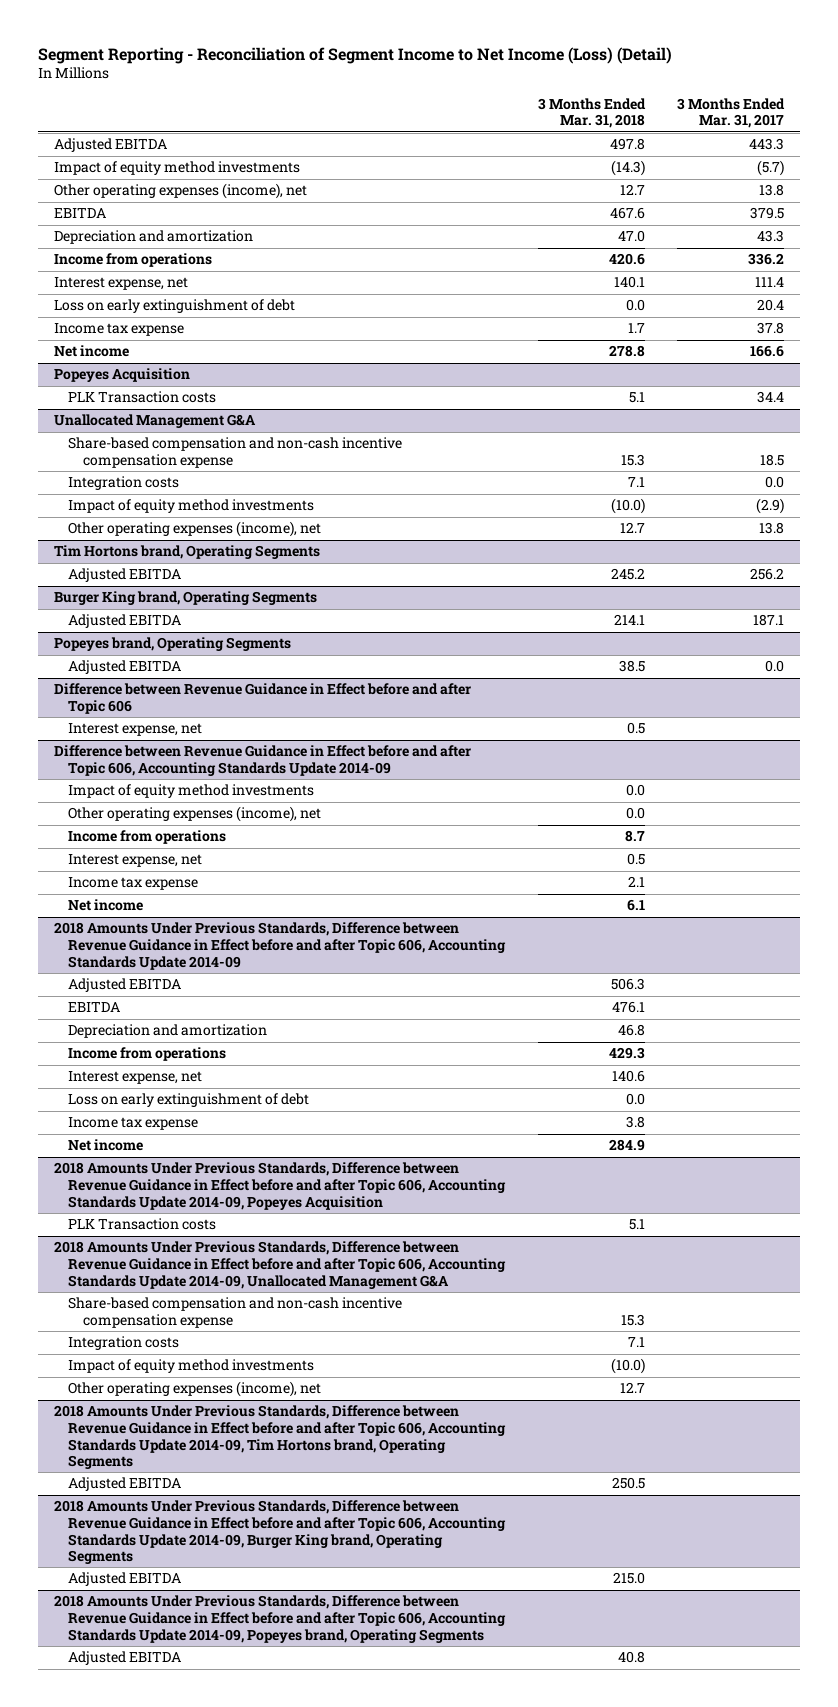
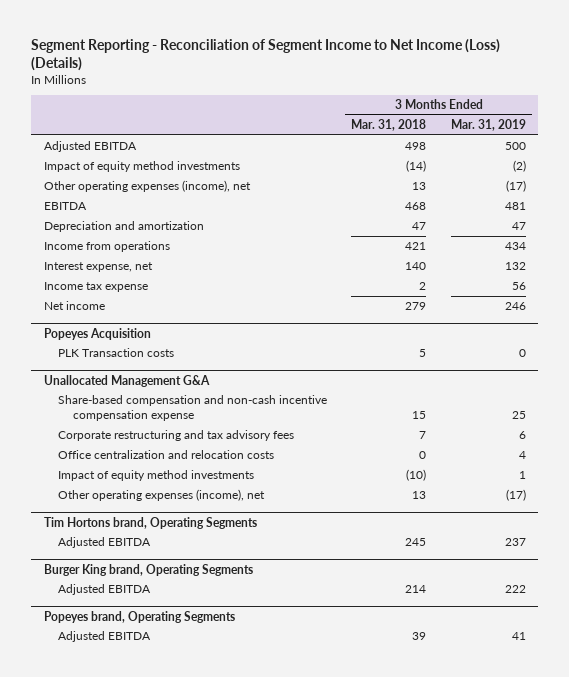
[37,46,672,64] Segment Reporting - Reconciliation of Segment Income to Net Income (Loss) (Detail) -> [31,38,501,71] Segment Reporting - Reconciliation of Segment Income to Net Income (Loss) (Details)
[676,97,785,129] 3 Months Ended Mar. 31, 2017 -> none
none -> [450,119,526,132] Mar. 31, 2019
[54,299,296,314] Loss on early extinguishment of debt -> none
[609,138,645,151] 497.8 -> [405,142,427,151] 498
[610,160,645,177] (14.3) -> [406,160,427,173] (14)
[619,184,645,196] 12.7 -> [412,182,427,191] 13
[609,207,645,220] 467.6 -> [405,202,427,211] 468
[617,230,645,243] 47.0 -> [412,222,427,231] 47
[608,253,645,266] 420.6 -> [405,242,427,251] 421
[613,276,645,289] 140.1 -> [405,262,427,271] 140
[627,323,645,334] 1.7 -> [419,282,427,291] 2
[608,345,645,358] 278.8 -> [405,302,427,311] 279
[628,392,645,404] 5.1 -> [419,349,427,358] 5
[68,476,180,491] Integration costs -> none
[620,453,645,466] 15.3 -> [412,411,427,420] 15
none -> [58,430,295,442] Corporate restructuring and tax advisory fees
none -> [58,450,275,460] Office centralization and relocation costs
[610,498,645,515] (10.0) -> [406,469,427,482] (10)
[619,522,645,534] 12.7 -> [412,491,427,500] 13
[610,568,645,581] 245.2 -> [405,538,427,547] 245
[613,614,645,626] 214.1 -> [405,585,427,594] 214
[54,683,472,714] Difference between Revenue Guidance in Effect before and after Topic 606 -> none
[68,723,203,737] Interest expense, net -> none
[54,745,472,776] Difference between Revenue Guidance in Effect before and after Topic 606, Accounting Standards Update 2014-09 -> none
[68,784,315,799] Impact of equity method investments -> none
[68,806,322,823] Other operating expenses (income), net -> none
[68,830,227,845] Income from operations -> none
[68,854,203,868] Interest expense, net -> none
[68,877,199,891] Income tax expense -> none
[68,899,144,912] Net income -> none
[54,922,507,970] 2018 Amounts Under Previous Standards, Difference between Revenue Guidance in Effect before and after Topic 606, Accounting Standards Update 2014-09 -> none
[68,978,182,993] Adjusted EBITDA -> none
[68,1002,121,1013] EBITDA -> none
[68,1024,268,1039] Depreciation and amortization -> none
[68,1047,227,1062] Income from operations -> none
[68,1071,203,1085] Interest expense, net -> none
[68,1093,310,1108] Loss on early extinguishment of debt -> none
[68,1117,199,1131] Income tax expense -> none
[68,1139,144,1152] Net income -> none
[54,1162,507,1210] 2018 Amounts Under Previous Standards, Difference between Revenue Guidance in Effect before and after Topic 606, Accounting Standards Update 2014-09, Popeyes Acquisition -> none
[68,1218,217,1231] PLK Transaction costs -> none
[54,1241,507,1289] 2018 Amounts Under Previous Standards, Difference between Revenue Guidance in Effect before and after Topic 606, Accounting Standards Update 2014-09, Unallocated Management G&A -> none
[68,1297,403,1328] Share-based compensation and non-cash incentive compensation expense -> none
[68,1336,180,1351] Integration costs -> none
[68,1359,315,1374] Impact of equity method investments -> none
[68,1381,322,1398] Other operating expenses (income), net -> none
[54,1405,507,1470] 2018 Amounts Under Previous Standards, Difference between Revenue Guidance in Effect before and after Topic 606, Accounting Standards Update 2014-09, Tim Hortons brand, Operating Segments -> none
[68,1477,182,1492] Adjusted EBITDA -> none
[54,1500,507,1565] 2018 Amounts Under Previous Standards, Difference between Revenue Guidance in Effect before and after Topic 606, Accounting Standards Update 2014-09, Burger King brand, Operating Segments -> none
[68,1572,182,1587] Adjusted EBITDA -> none
[54,1595,507,1643] 2018 Amounts Under Previous Standards, Difference between Revenue Guidance in Effect before and after Topic 606, Accounting Standards Update 2014-09, Popeyes brand, Operating Segments -> none
[68,1651,182,1666] Adjusted EBITDA -> none
[618,660,645,673] 38.5 -> [412,632,427,641] 39

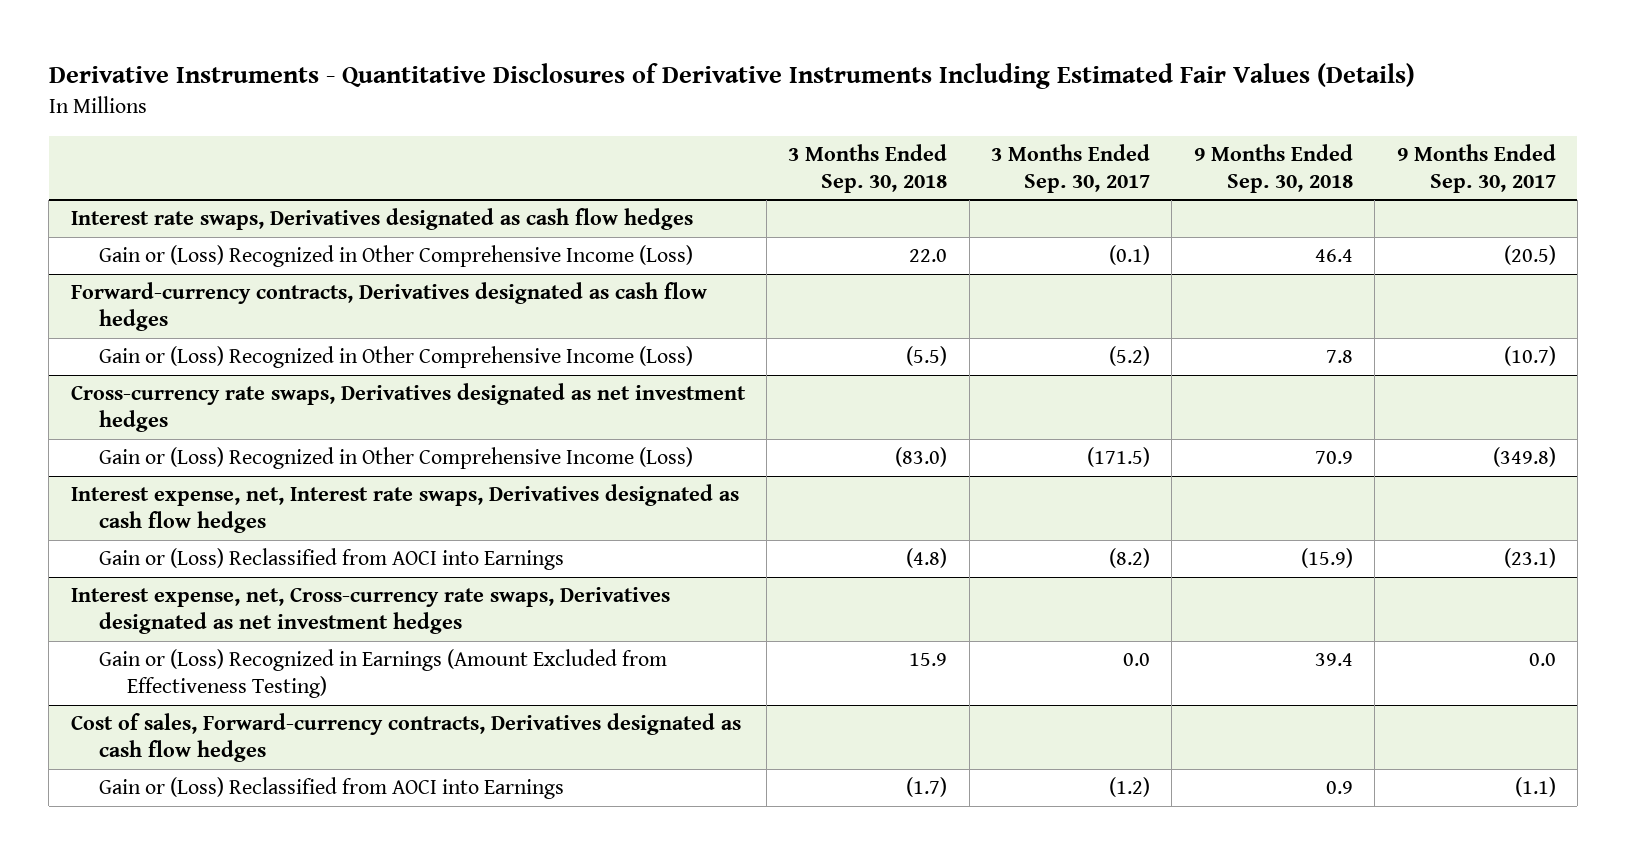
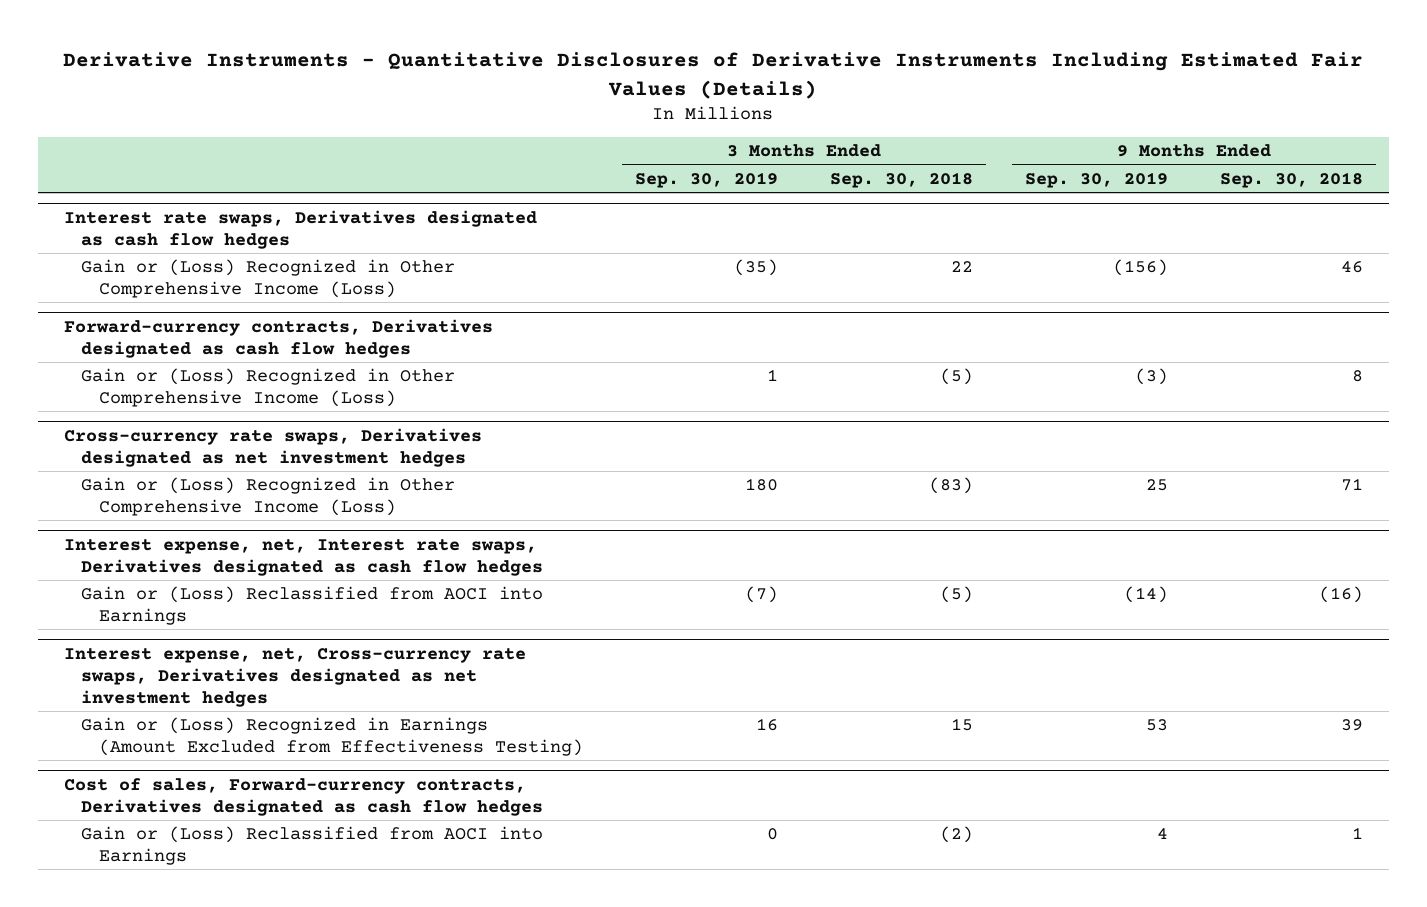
[991,143,1151,193] 3 Months Ended Sep. 30, 2017 -> none
[1396,143,1556,193] 9 Months Ended Sep. 30, 2017 -> none
none -> [634,171,778,188] Sep. 30, 2019
none -> [1024,171,1168,188] Sep. 30, 2019
[909,249,948,263] 22.0 -> [950,261,973,273] 22
[1314,249,1353,263] 46.4 -> [1340,261,1363,274] 46
[906,346,948,367] (5.5) -> [939,368,973,386] (5)
[1325,350,1353,364] 7.8 -> [1351,370,1363,383] 8
[895,447,948,468] (83.0) -> [928,477,973,495] (83)
[1314,451,1353,465] 70.9 -> [1340,478,1363,492] 71
[906,548,948,569] (4.8) -> [939,586,973,604] (5)
[1300,548,1353,569] (15.9) -> [1318,586,1363,604] (16)
[909,653,948,667] 15.9 -> [950,718,973,732] 15
[1314,653,1353,667] 39.4 -> [1340,719,1363,732] 39
[906,777,948,798] (1.7) -> [939,826,973,844] (2)
[1325,781,1353,795] 0.9 -> [1351,827,1363,840] 1

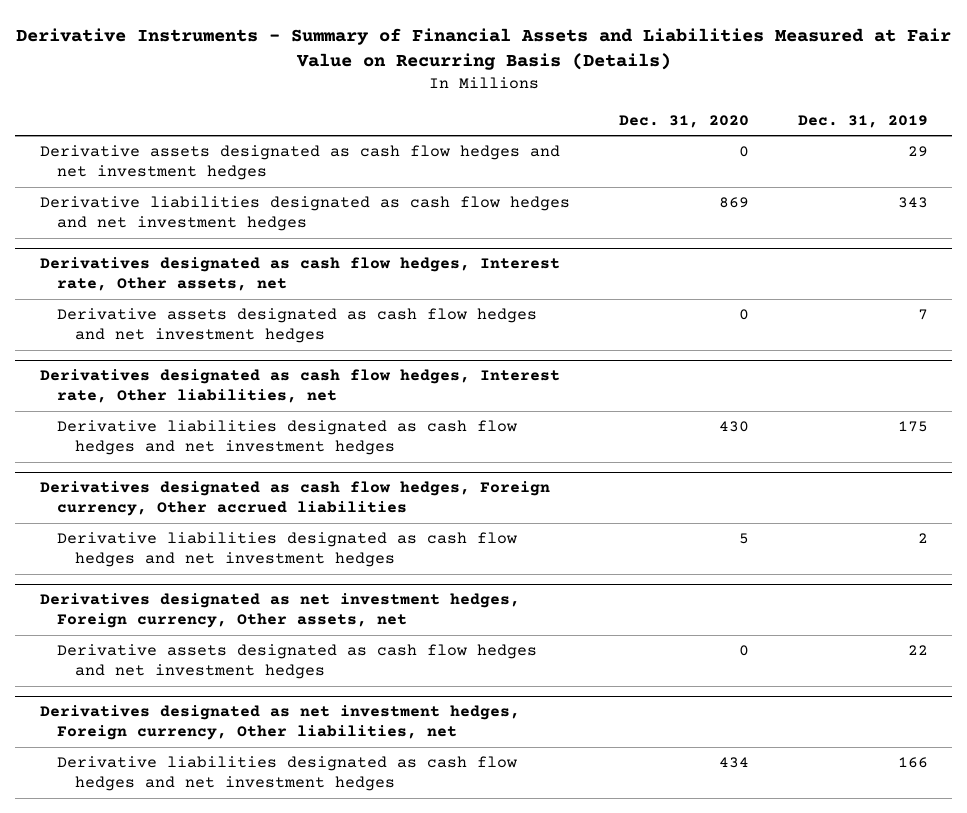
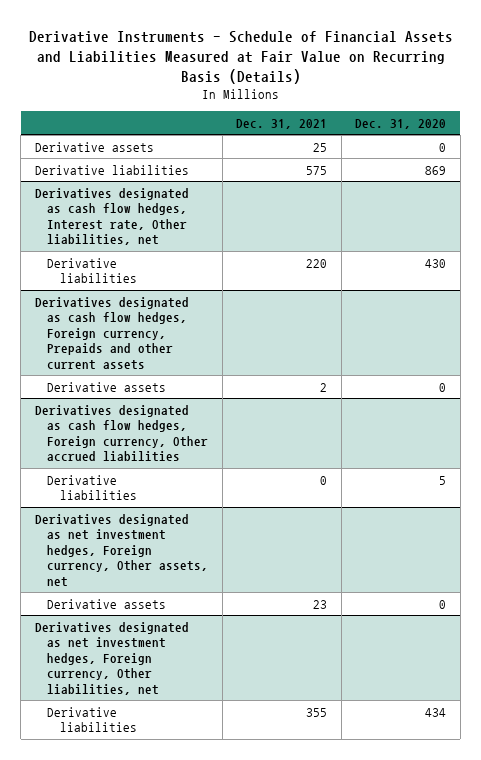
[15,27,951,71] Derivative Instruments - Summary of Financial Assets and Liabilities Measured at Fair Value on Recurring Basis (Details) -> [28,30,453,84] Derivative Instruments - Schedule of Financial Assets and Liabilities Measured at Fair Value on Recurring Basis (Details)
[797,114,928,128] Dec. 31, 2019 -> none
none -> [236,118,328,129] Dec. 31, 2021
[39,257,560,292] Derivatives designated as cash flow hedges, Interest rate, Other assets, net -> none
[57,307,538,344] Derivative assets designated as cash flow hedges and net investment hedges -> none
[39,144,560,181] Derivative assets designated as cash flow hedges and net investment hedges -> [34,141,154,152] Derivative assets
[39,195,570,232] Derivative liabilities designated as cash flow hedges and net investment hedges -> [34,164,189,175] Derivative liabilities
[57,419,518,456] Derivative liabilities designated as cash flow hedges and net investment hedges -> [47,257,138,284] Derivative liabilities
none -> [34,296,189,370] Derivatives designated as cash flow hedges, Foreign currency, Prepaids and other current assets
none -> [47,381,167,392] Derivative assets
[57,531,518,568] Derivative liabilities designated as cash flow hedges and net investment hedges -> [47,474,138,501] Derivative liabilities
[57,643,538,680] Derivative assets designated as cash flow hedges and net investment hedges -> [47,598,167,609] Derivative assets
[57,755,518,792] Derivative liabilities designated as cash flow hedges and net investment hedges -> [47,706,138,733] Derivative liabilities

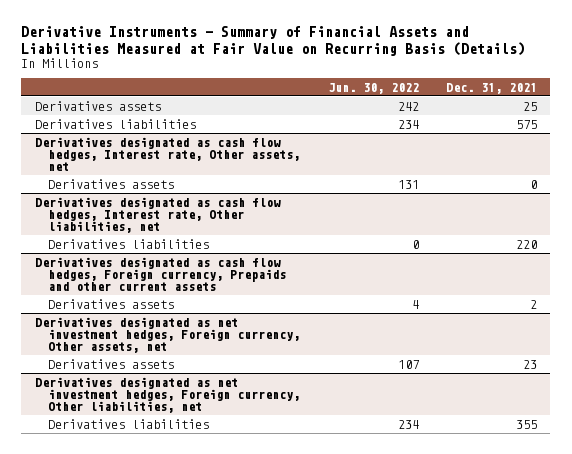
[28,30,453,84] Derivative Instruments - Schedule of Financial Assets and Liabilities Measured at Fair Value on Recurring Basis (Details) -> [21,26,526,56] Derivative Instruments - Summary of Financial Assets and Liabilities Measured at Fair Value on Recurring Basis (Details)
[355,118,447,129] Dec. 31, 2020 -> none
none -> [327,82,419,94] Jun. 30, 2022
[34,141,154,152] Derivative assets -> [34,100,161,111] Derivatives assets
[34,164,189,175] Derivative liabilities -> [34,118,196,129] Derivatives liabilities
none -> [34,136,301,172] Derivatives designated as cash flow hedges, Interest rate, Other assets, net
none -> [48,178,175,189] Derivatives assets
[47,257,138,284] Derivative liabilities -> [48,238,210,249] Derivatives liabilities
[34,404,209,463] Derivatives designated as cash flow hedges, Foreign currency, Other accrued liabilities -> none
[47,474,138,501] Derivative liabilities -> none
[47,381,167,392] Derivative assets -> [48,298,175,309] Derivatives assets
[47,598,167,609] Derivative assets -> [48,358,175,369] Derivatives assets
[47,706,138,733] Derivative liabilities -> [48,418,210,429] Derivatives liabilities

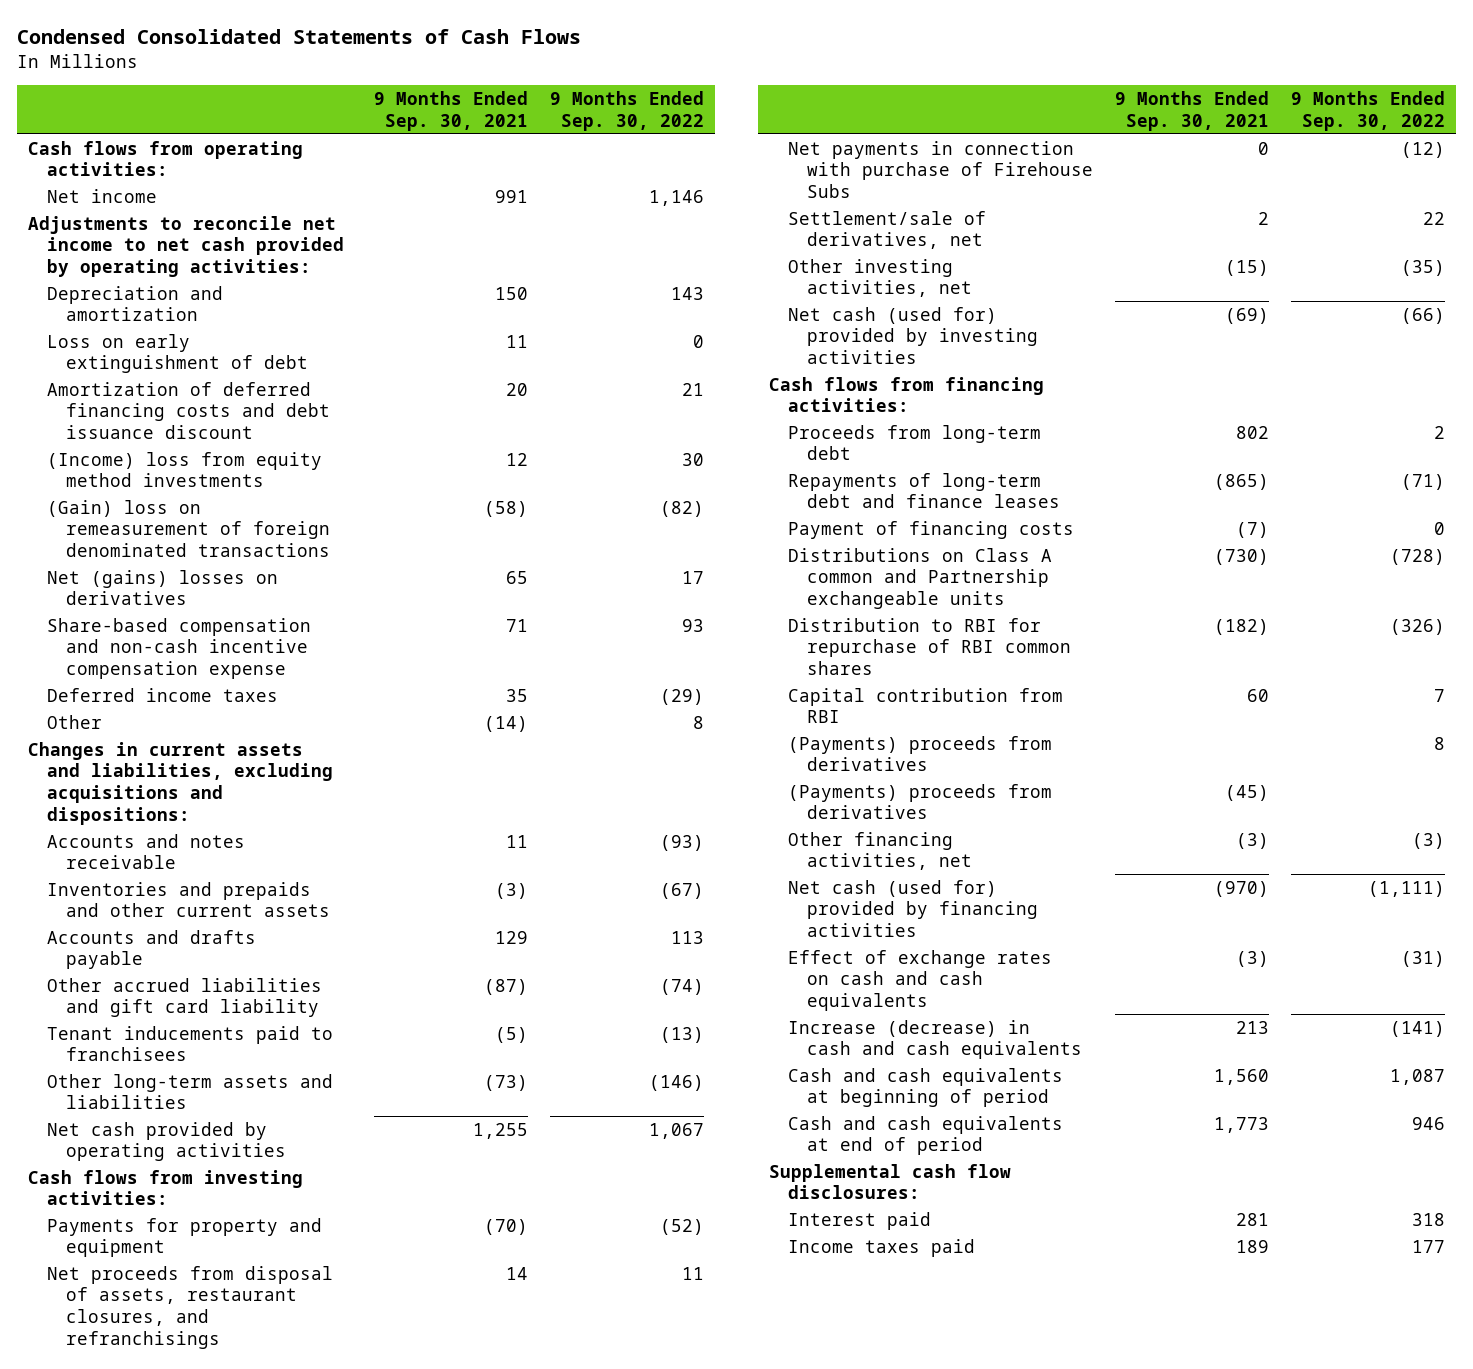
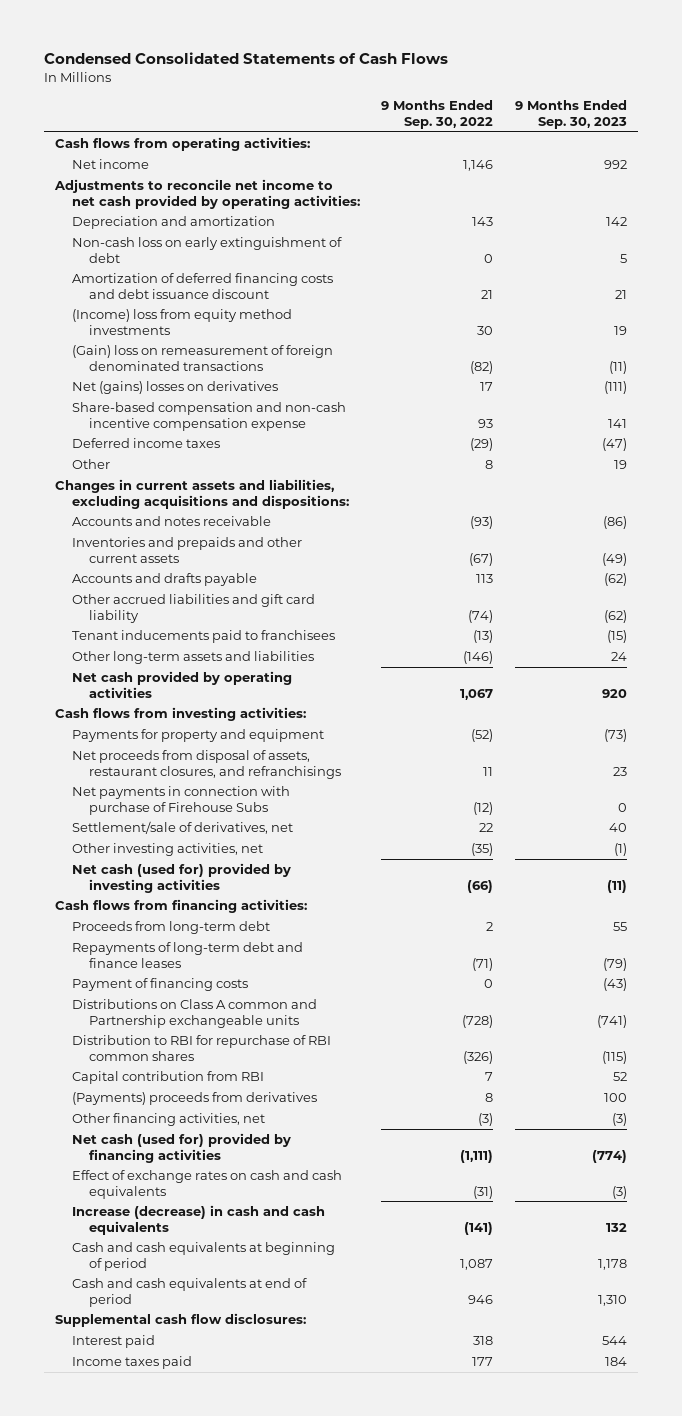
[374,90,529,131] 9 Months Ended Sep. 30, 2021 -> none
none -> [515,100,628,129] 9 Months Ended Sep. 30, 2023
[47,333,309,374] Loss on early extinguishment of debt -> [71,236,342,263] Non-cash loss on early extinguishment of debt
[788,783,1053,820] (Payments) proceeds from derivatives -> none

